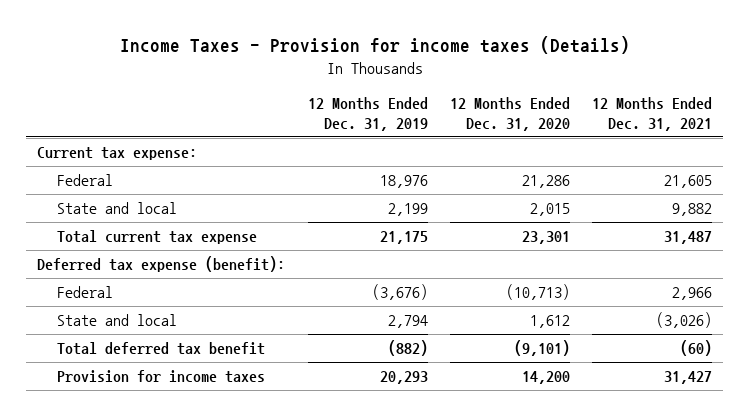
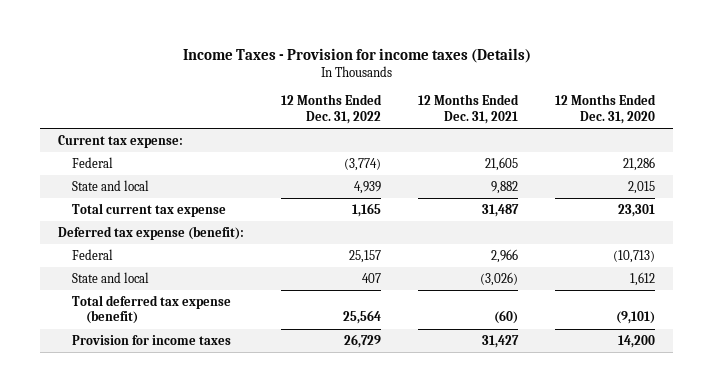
[307,96,428,131] 12 Months Ended Dec. 31, 2019 -> none
none -> [281,94,383,124] 12 Months Ended Dec. 31, 2022
[57,342,266,356] Total deferred tax benefit -> [71,294,231,325] Total deferred tax expense (benefit)

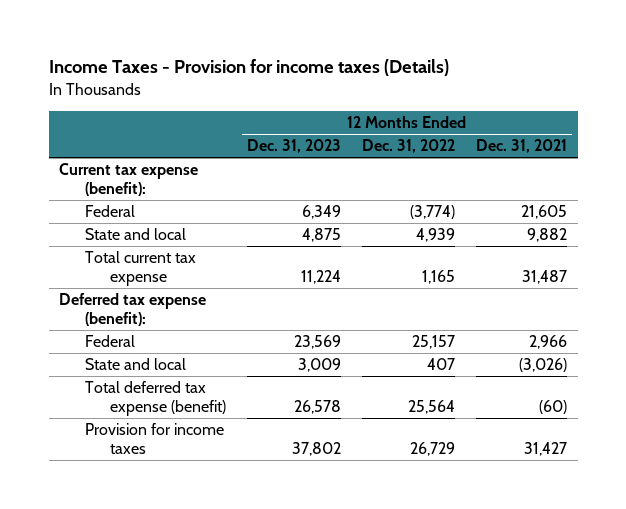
[554,94,656,124] 12 Months Ended Dec. 31, 2020 -> none
none -> [247,139,342,154] Dec. 31, 2023
[58,134,184,148] Current tax expense: -> [59,163,199,196] Current tax expense (benefit):

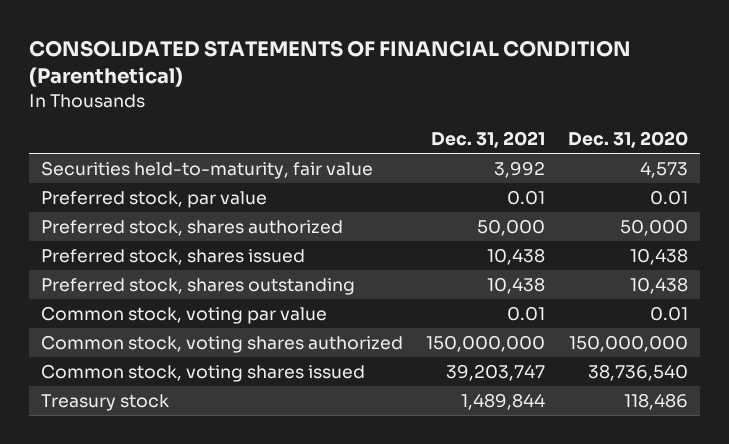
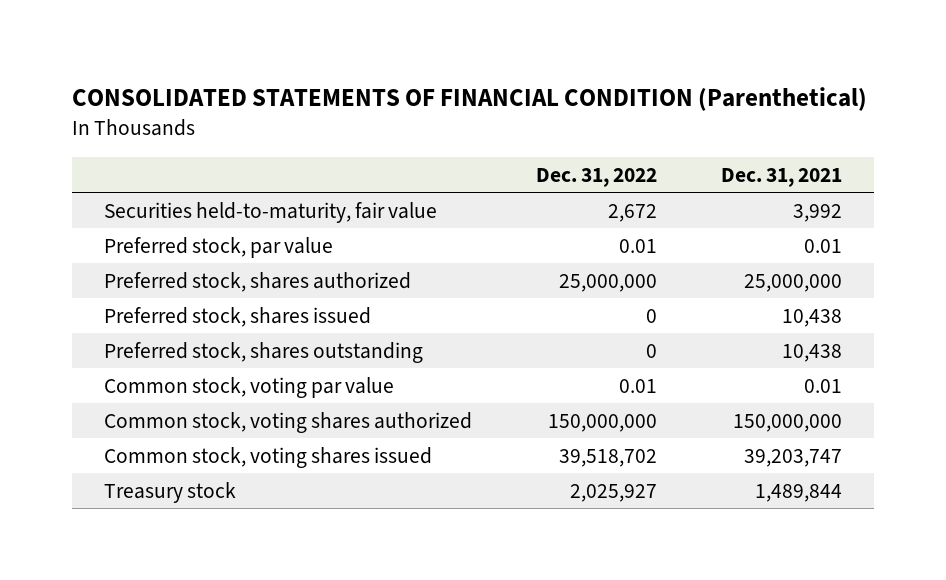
[568,131,689,149] Dec. 31, 2020 -> none
none -> [536,167,658,187] Dec. 31, 2022
[476,218,545,236] 50,000 -> [744,273,843,292] 25,000,000

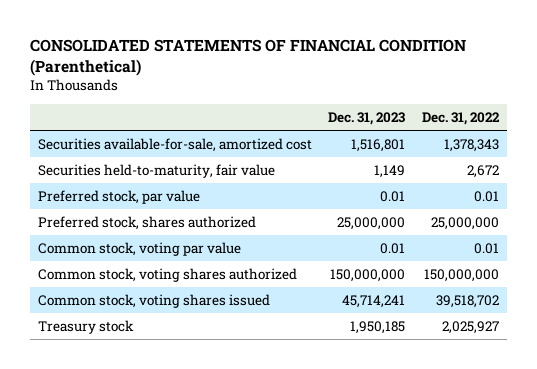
[721,167,843,187] Dec. 31, 2021 -> none
none -> [328,111,406,125] Dec. 31, 2023
none -> [38,138,313,153] Securities available-for-sale, amortized cost
[104,306,372,327] Preferred stock, shares issued -> none
[104,341,424,363] Preferred stock, shares outstanding -> none

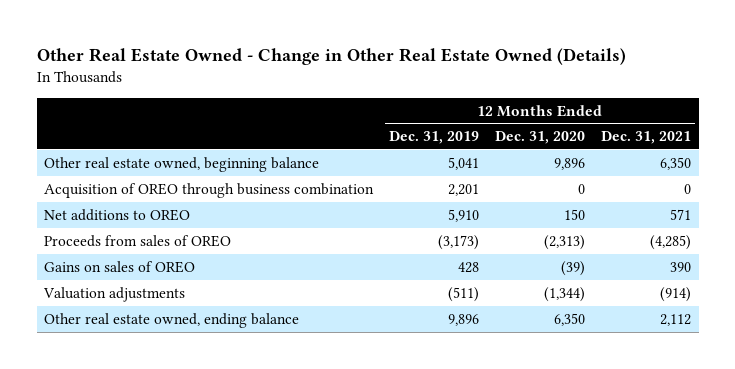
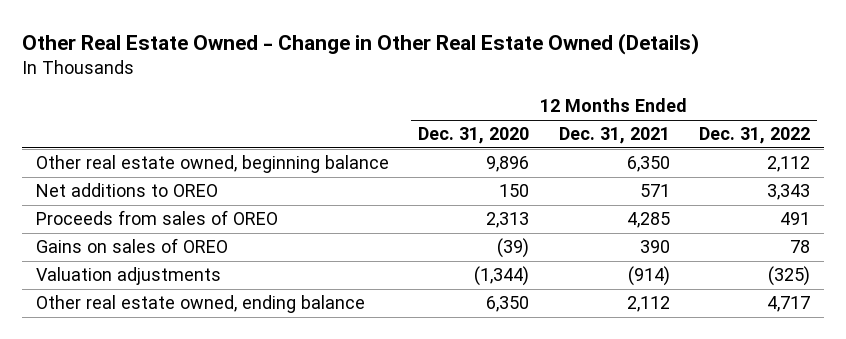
[389,131,480,145] Dec. 31, 2019 -> none
none -> [698,127,810,145] Dec. 31, 2022
[44,182,375,198] Acquisition of OREO through business combination -> none
[544,234,586,250] (2,313) -> [486,212,530,229] 2,313
[649,234,691,250] (4,285) -> [626,212,670,229] 4,285

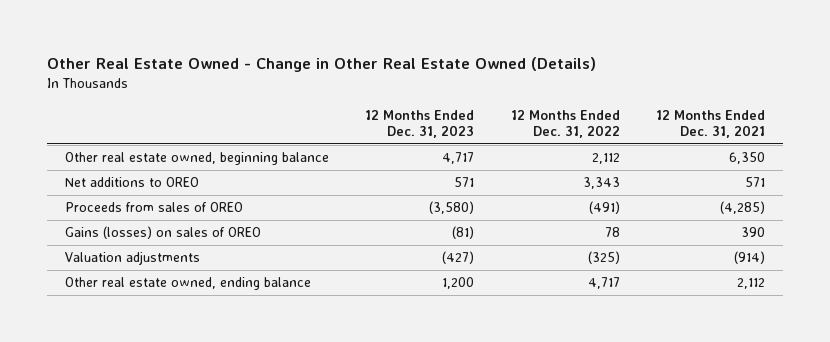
[418,127,530,145] Dec. 31, 2020 -> none
none -> [365,109,475,139] 12 Months Ended Dec. 31, 2023
[626,212,670,229] 4,285 -> [720,201,766,215] (4,285)
[779,212,810,226] 491 -> [588,201,620,215] (491)
[36,238,229,254] Gains on sales of OREO -> [64,226,261,240] Gains (losses) on sales of OREO

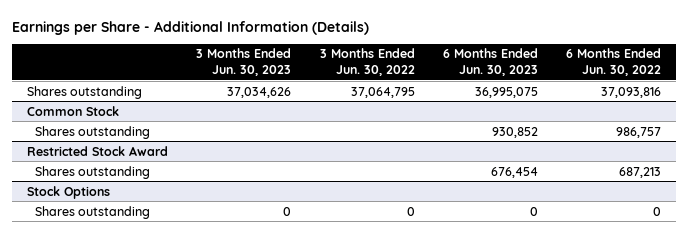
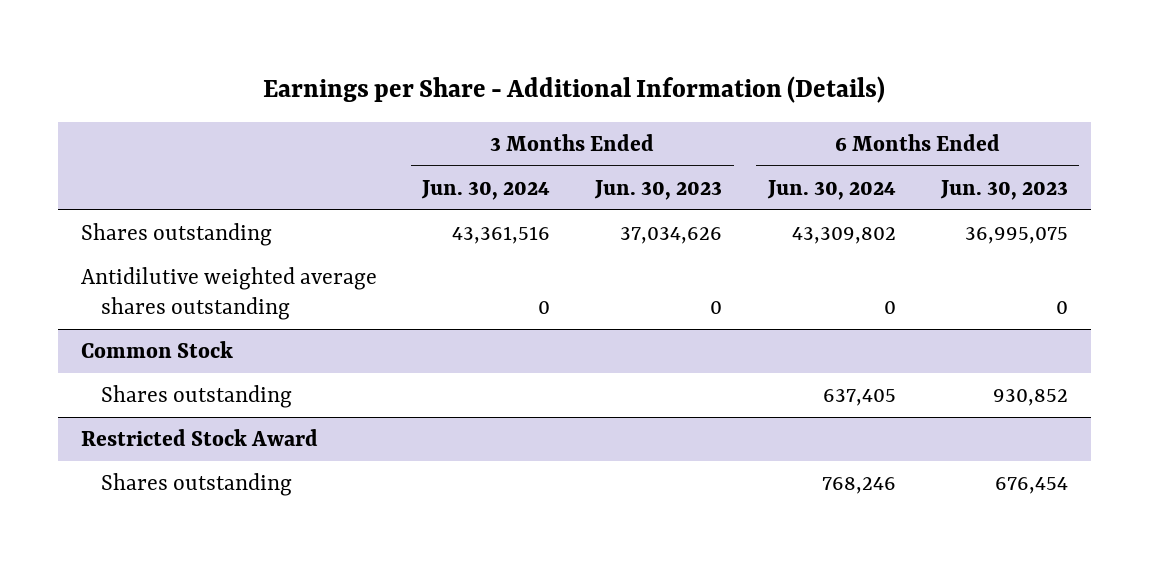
[319,48,415,77] 3 Months Ended Jun. 30, 2022 -> none
[566,48,662,77] 6 Months Ended Jun. 30, 2022 -> none
none -> [420,179,550,200] Jun. 30, 2024
none -> [766,179,896,200] Jun. 30, 2024
none -> [80,267,377,321] Antidilutive weighted average shares outstanding
[26,185,110,199] Stock Options -> none
[35,205,151,219] Shares outstanding -> none

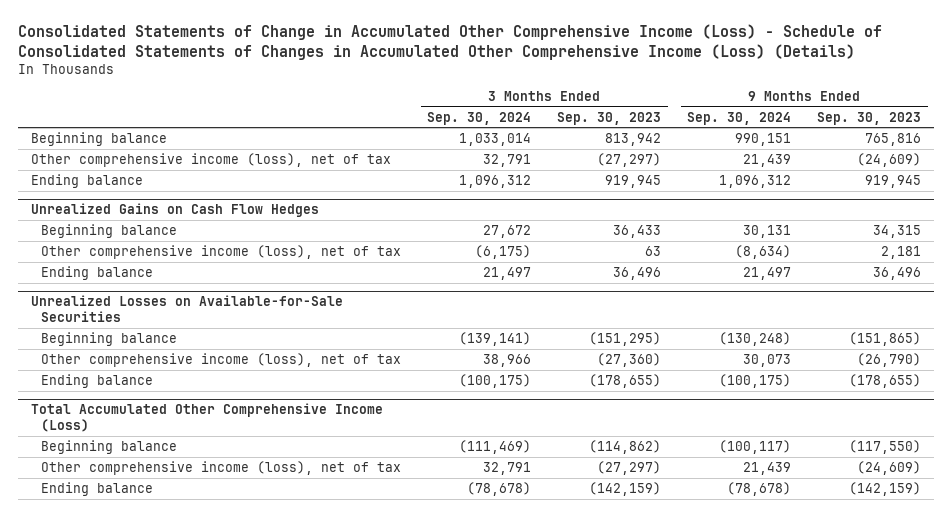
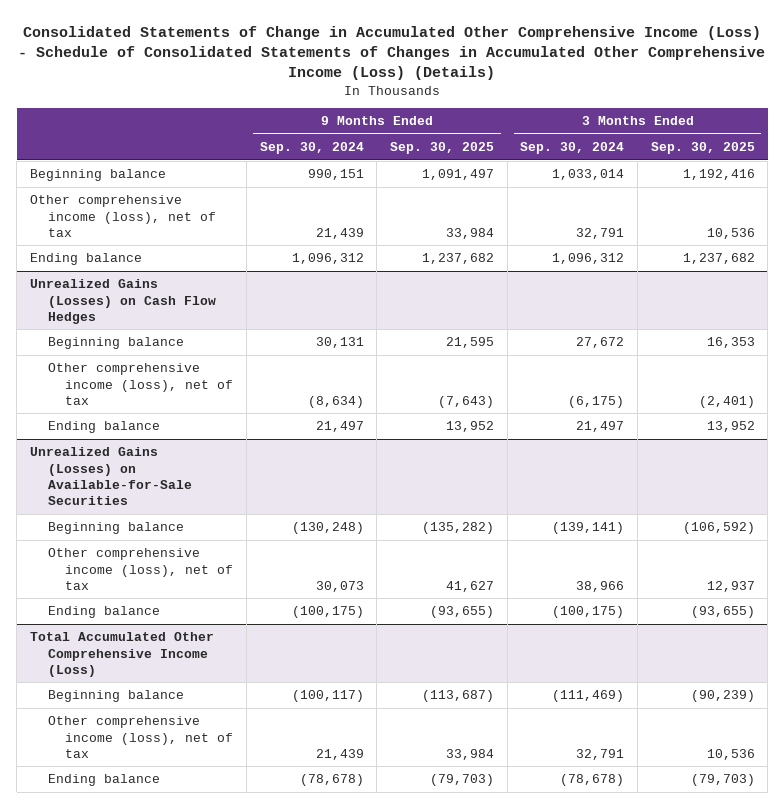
[557,111,662,125] Sep. 30, 2023 -> none
[817,111,922,125] Sep. 30, 2023 -> none
none -> [390,142,495,155] Sep. 30, 2025
none -> [650,142,755,155] Sep. 30, 2025
[30,202,319,217] Unrealized Gains on Cash Flow Hedges -> [29,279,216,324] Unrealized Gains (Losses) on Cash Flow Hedges
[30,294,343,323] Unrealized Losses on Available-for-Sale Securities -> [29,447,192,505] Unrealized Gains (Losses) on Available-for-Sale Securities

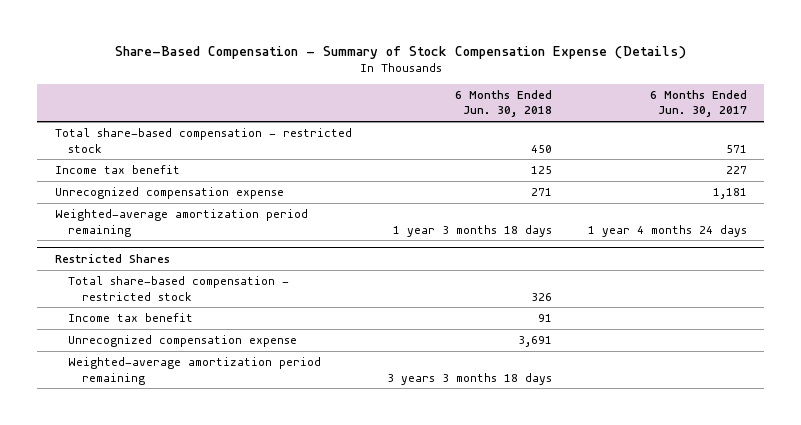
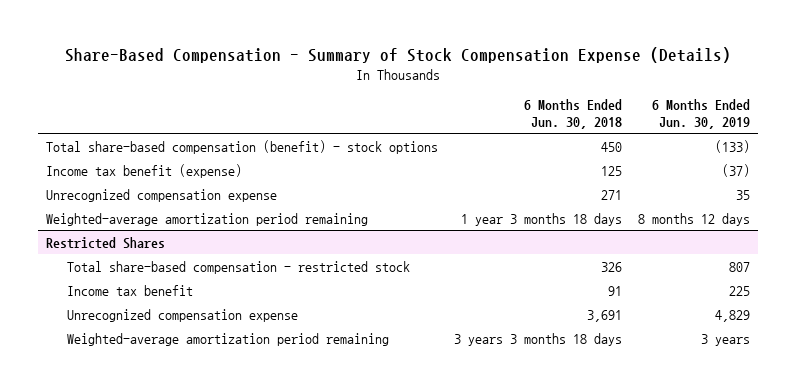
[649,89,747,118] 6 Months Ended Jun. 30, 2017 -> none
none -> [652,99,751,129] 6 Months Ended Jun. 30, 2019
[54,128,352,153] Total share-based compensation - restricted stock -> [45,139,438,154] Total share-based compensation (benefit) - stock options
[54,165,180,175] Income tax benefit -> [45,163,242,178] Income tax benefit (expense)

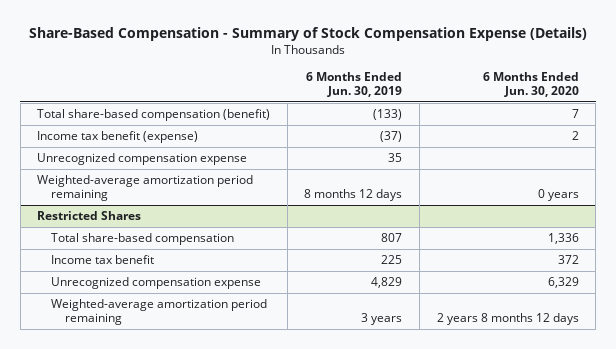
[524,99,623,129] 6 Months Ended Jun. 30, 2018 -> none
none -> [482,72,579,98] 6 Months Ended Jun. 30, 2020
[45,139,438,154] Total share-based compensation (benefit) - stock options -> [37,109,271,122] Total share-based compensation (benefit)
[67,260,411,274] Total share-based compensation - restricted stock -> [51,233,235,246] Total share-based compensation

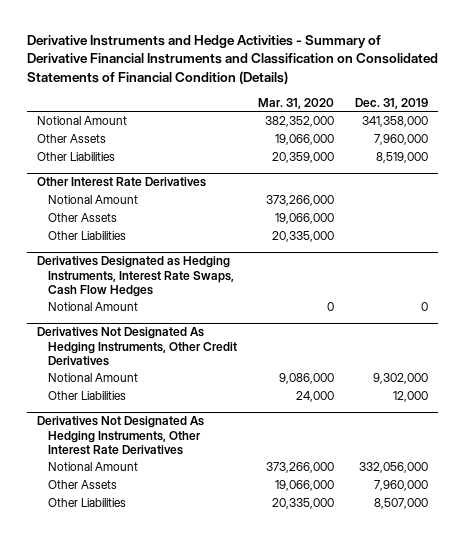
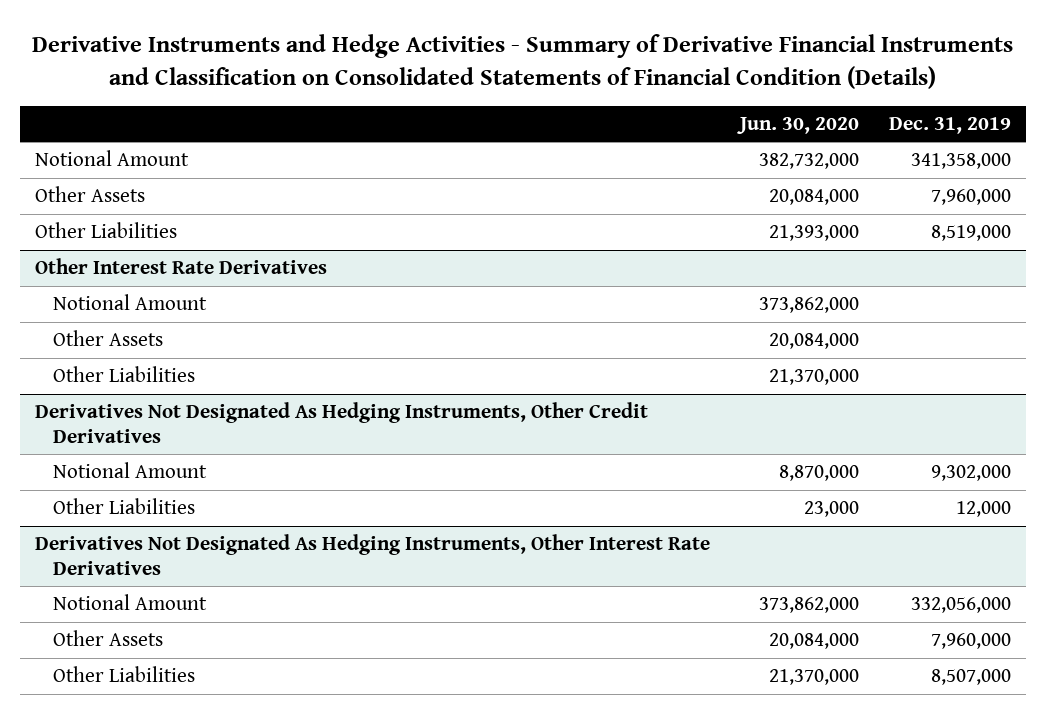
[257,97,334,109] Mar. 31, 2020 -> none
none -> [736,116,859,134] Jun. 30, 2020
[37,256,235,297] Derivatives Designated as Hedging Instruments, Interest Rate Swaps, Cash Flow Hedges -> none
[48,302,139,312] Notional Amount -> none

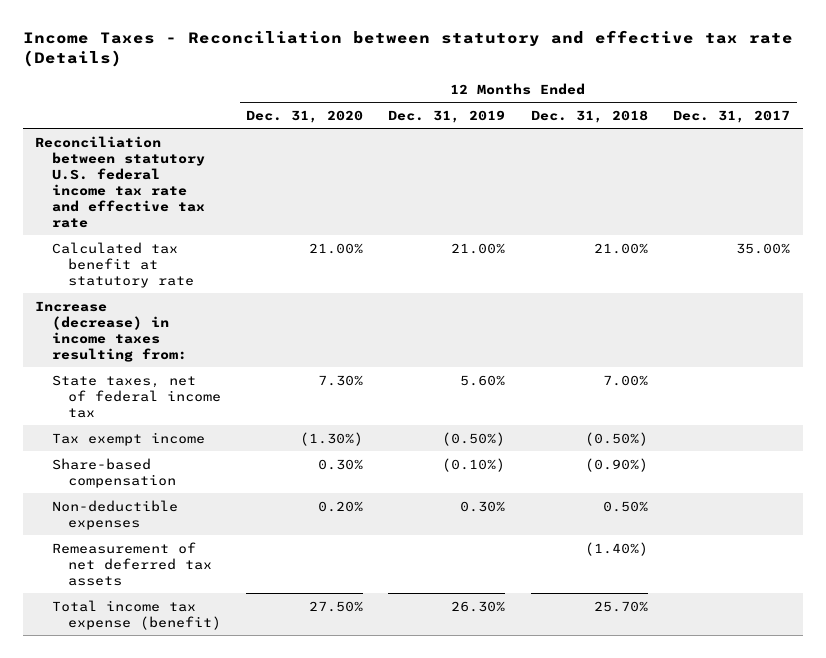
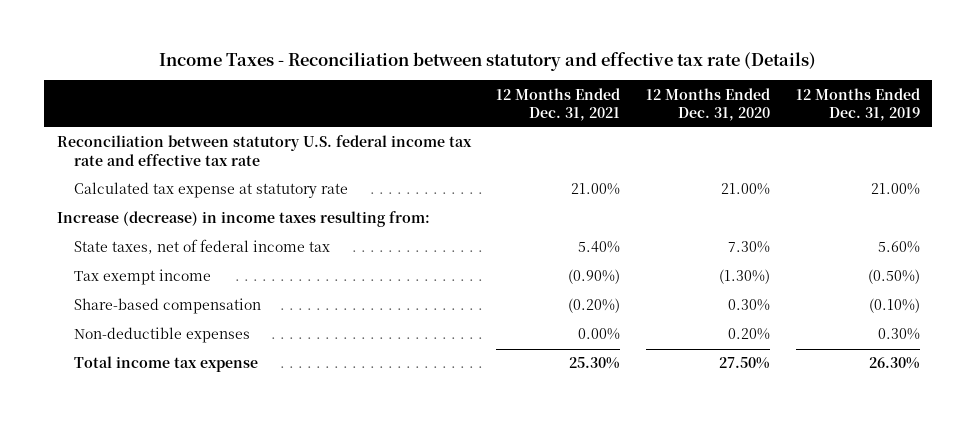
[530,109,648,123] Dec. 31, 2018 -> none
[673,109,791,123] Dec. 31, 2017 -> none
none -> [496,87,621,121] 12 Months Ended Dec. 31, 2021
[51,241,194,288] Calculated tax benefit at statutory rate -> [74,182,349,199] Calculated tax expense at statutory rate
[51,541,212,586] Remeasurement of net deferred tax assets -> none
[51,599,221,630] Total income tax expense (benefit) -> [74,356,259,373] Total income tax expense

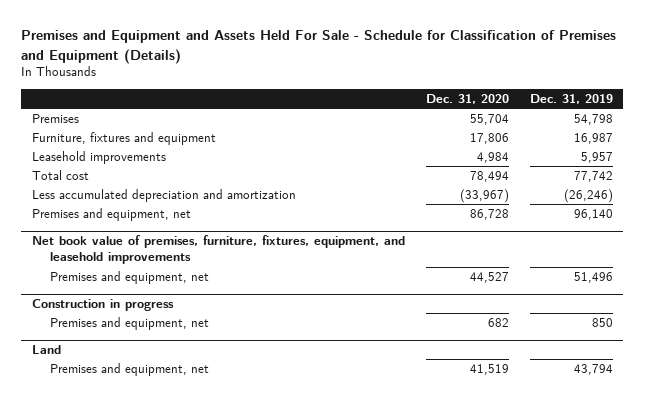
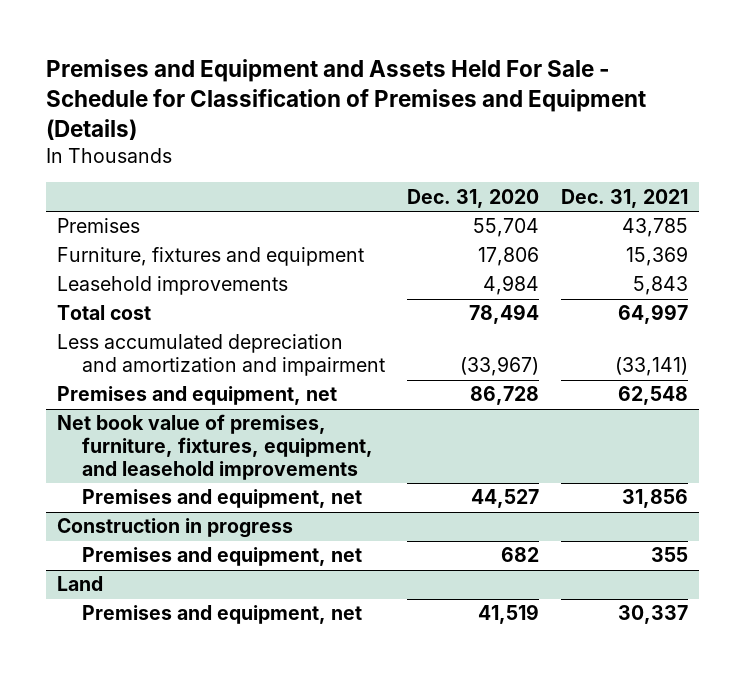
[529,93,613,104] Dec. 31, 2019 -> none
none -> [560,188,688,208] Dec. 31, 2021
[31,189,296,203] Less accumulated depreciation and amortization -> [57,334,386,377] Less accumulated depreciation and amortization and impairment

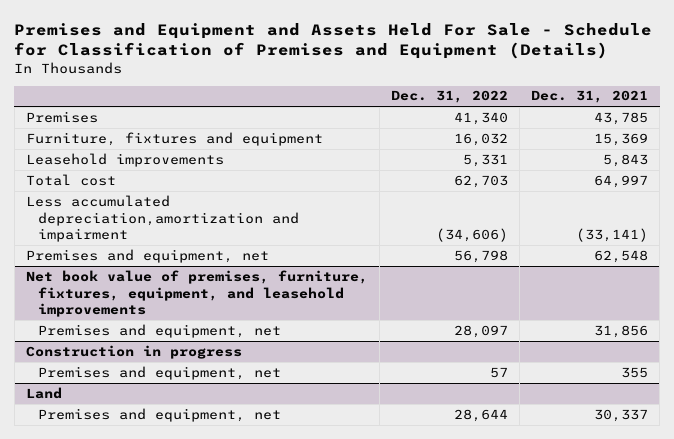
[406,188,539,208] Dec. 31, 2020 -> none
none -> [391,90,509,104] Dec. 31, 2022
[57,334,386,377] Less accumulated depreciation and amortization and impairment -> [26,194,299,243] Less accumulated depreciation,amortization and impairment

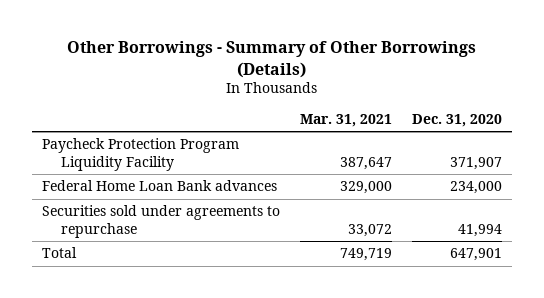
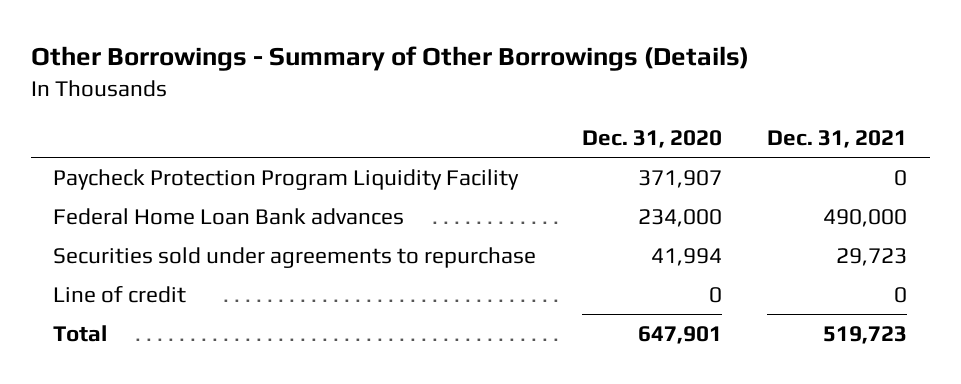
[299,114,392,128] Mar. 31, 2021 -> none
none -> [767,130,908,149] Dec. 31, 2021
none -> [53,285,187,303] Line of credit

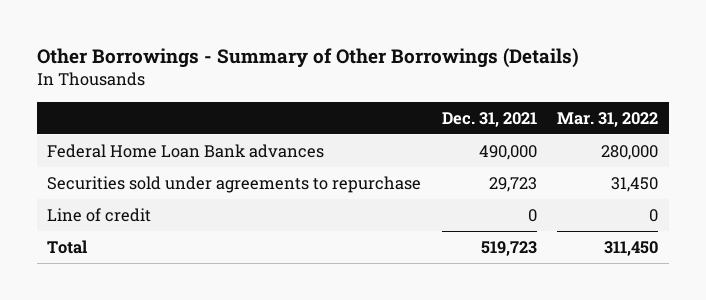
[581,130,722,149] Dec. 31, 2020 -> none
none -> [557,111,659,127] Mar. 31, 2022
[53,168,520,190] Paycheck Protection Program Liquidity Facility -> none

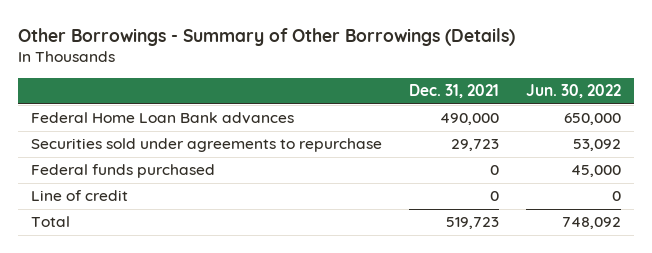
[557,111,659,127] Mar. 31, 2022 -> none
none -> [525,84,621,99] Jun. 30, 2022
none -> [31,164,216,179] Federal funds purchased

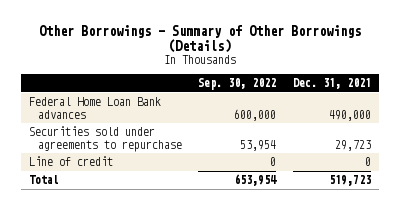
[525,84,621,99] Jun. 30, 2022 -> none
none -> [198,78,277,91] Sep. 30, 2022
[31,164,216,179] Federal funds purchased -> none

